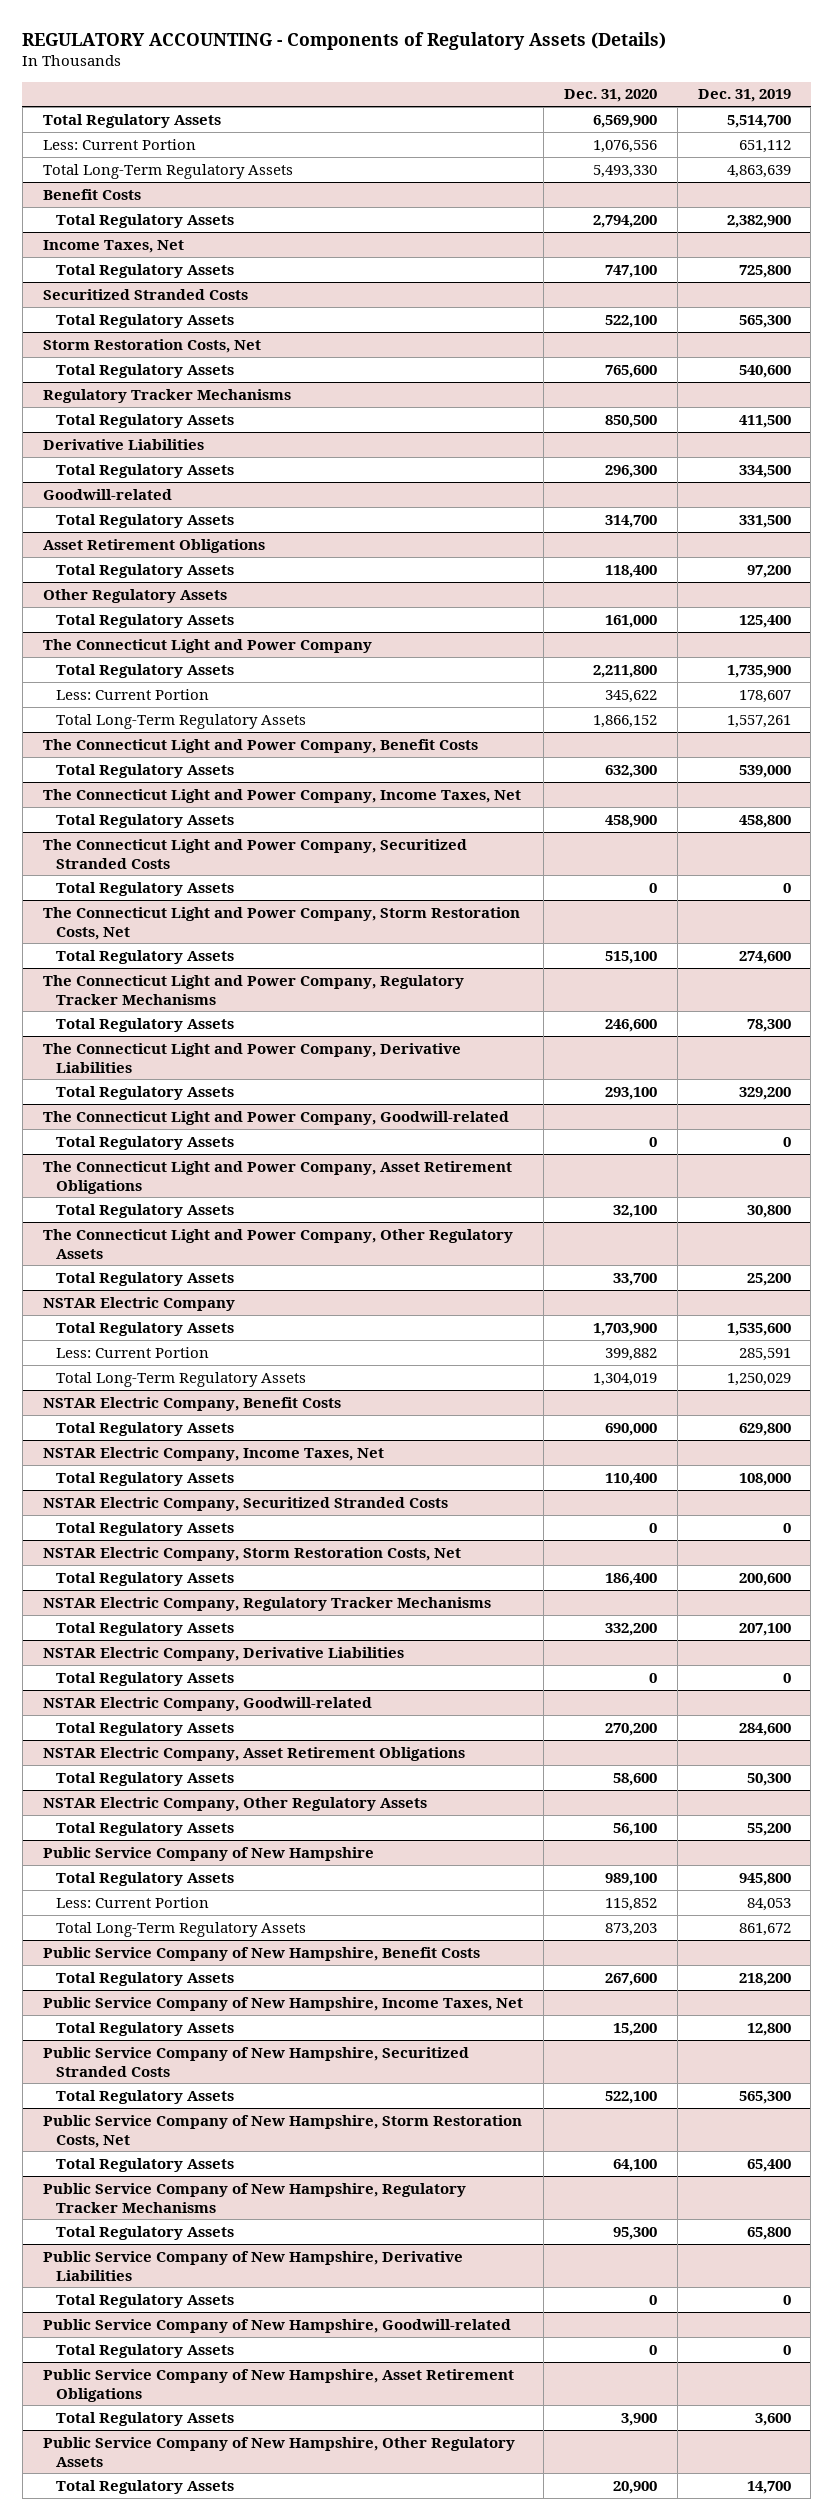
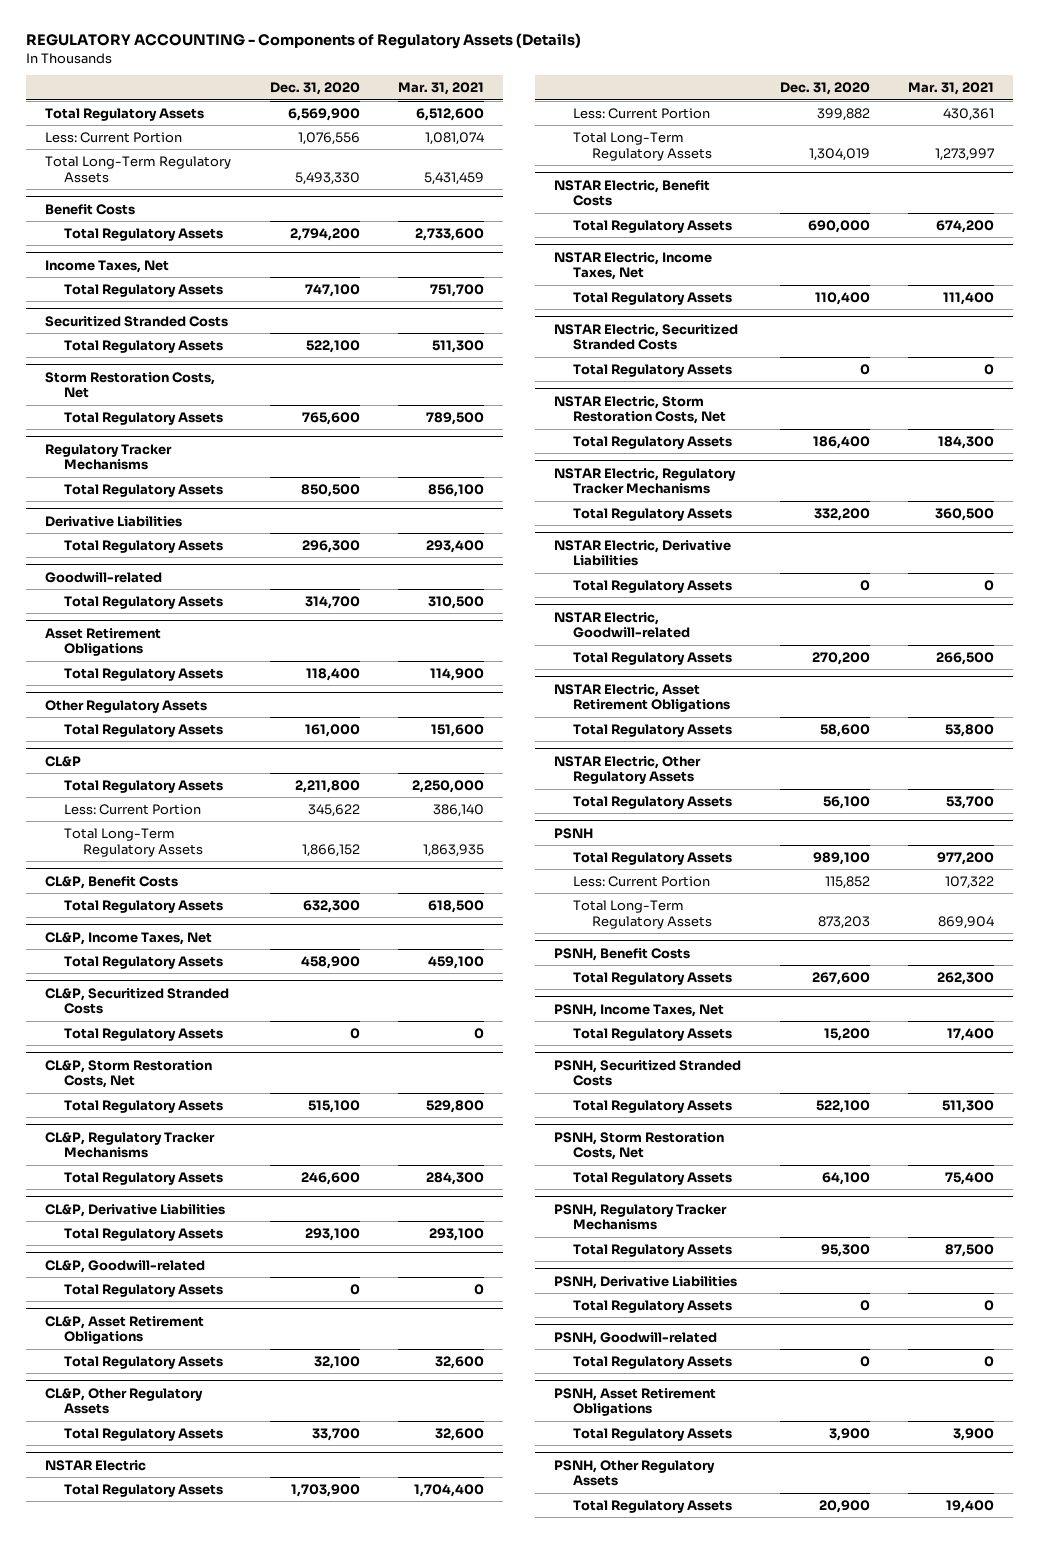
[697,89,791,103] Dec. 31, 2019 -> none
none -> [398,82,485,96] Mar. 31, 2021
[42,638,372,653] The Connecticut Light and Power Company -> [44,755,81,767] CL&P
[42,738,478,753] The Connecticut Light and Power Company, Benefit Costs -> none
none -> [44,875,178,889] CL&P, Benefit Costs
[42,788,521,803] The Connecticut Light and Power Company, Income Taxes, Net -> none
none -> [44,931,212,945] CL&P, Income Taxes, Net
[42,838,467,869] The Connecticut Light and Power Company, Securitized Stranded Costs -> none
none -> [44,987,229,1015] CL&P, Securitized Stranded Costs
[42,906,520,940] The Connecticut Light and Power Company, Storm Restoration Costs, Net -> none
none -> [44,1059,212,1089] CL&P, Storm Restoration Costs, Net
[42,974,464,1005] The Connecticut Light and Power Company, Regulatory Tracker Mechanisms -> none
none -> [44,1131,215,1159] CL&P, Regulatory Tracker Mechanisms
[42,1042,461,1073] The Connecticut Light and Power Company, Derivative Liabilities -> none
none -> [44,1203,225,1217] CL&P, Derivative Liabilities
[42,1110,509,1125] The Connecticut Light and Power Company, Goodwill-related -> none
none -> [44,1259,205,1273] CL&P, Goodwill-related
[42,1160,512,1194] The Connecticut Light and Power Company, Asset Retirement Obligations -> none
none -> [44,1315,204,1345] CL&P, Asset Retirement Obligations
[42,1228,513,1259] The Connecticut Light and Power Company, Other Regulatory Assets -> none
none -> [44,1387,203,1415] CL&P, Other Regulatory Assets
[42,1296,235,1311] NSTAR Electric Company -> [44,1459,146,1471] NSTAR Electric
[42,1396,341,1411] NSTAR Electric Company, Benefit Costs -> [554,179,711,207] NSTAR Electric, Benefit Costs
[42,1446,384,1461] NSTAR Electric Company, Income Taxes, Net -> [554,251,713,281] NSTAR Electric, Income Taxes, Net
[42,1496,448,1511] NSTAR Electric Company, Securitized Stranded Costs -> [554,323,739,351] NSTAR Electric, Securitized Stranded Costs
[42,1546,461,1561] NSTAR Electric Company, Storm Restoration Costs, Net -> [554,395,727,425] NSTAR Electric, Storm Restoration Costs, Net
[42,1596,491,1611] NSTAR Electric Company, Regulatory Tracker Mechanisms -> [554,467,737,495] NSTAR Electric, Regulatory Tracker Mechanisms
[42,1646,404,1661] NSTAR Electric Company, Derivative Liabilities -> [554,539,732,567] NSTAR Electric, Derivative Liabilities
[42,1696,372,1711] NSTAR Electric Company, Goodwill-related -> [554,611,691,639] NSTAR Electric, Goodwill-related
[42,1746,465,1761] NSTAR Electric Company, Asset Retirement Obligations -> [554,683,731,713] NSTAR Electric, Asset Retirement Obligations
[42,1796,427,1811] NSTAR Electric Company, Other Regulatory Assets -> [554,755,702,785] NSTAR Electric, Other Regulatory Assets
[42,1846,374,1861] Public Service Company of New Hampshire -> [554,827,594,839] PSNH
[42,1946,480,1961] Public Service Company of New Hampshire, Benefit Costs -> none
none -> [554,947,691,961] PSNH, Benefit Costs
[42,1996,523,2011] Public Service Company of New Hampshire, Income Taxes, Net -> none
none -> [554,1003,725,1017] PSNH, Income Taxes, Net
[42,2046,469,2077] Public Service Company of New Hampshire, Securitized Stranded Costs -> none
none -> [554,1059,742,1087] PSNH, Securitized Stranded Costs
[42,2114,522,2148] Public Service Company of New Hampshire, Storm Restoration Costs, Net -> none
none -> [554,1131,725,1161] PSNH, Storm Restoration Costs, Net
[42,2182,466,2213] Public Service Company of New Hampshire, Regulatory Tracker Mechanisms -> none
none -> [554,1203,728,1231] PSNH, Regulatory Tracker Mechanisms
[42,2250,463,2281] Public Service Company of New Hampshire, Derivative Liabilities -> none
none -> [554,1275,738,1289] PSNH, Derivative Liabilities
[42,2318,511,2333] Public Service Company of New Hampshire, Goodwill-related -> none
none -> [554,1331,718,1345] PSNH, Goodwill-related
[42,2368,514,2402] Public Service Company of New Hampshire, Asset Retirement Obligations -> none
none -> [554,1387,717,1417] PSNH, Asset Retirement Obligations
[42,2436,515,2467] Public Service Company of New Hampshire, Other Regulatory Assets -> none
none -> [554,1459,716,1487] PSNH, Other Regulatory Assets

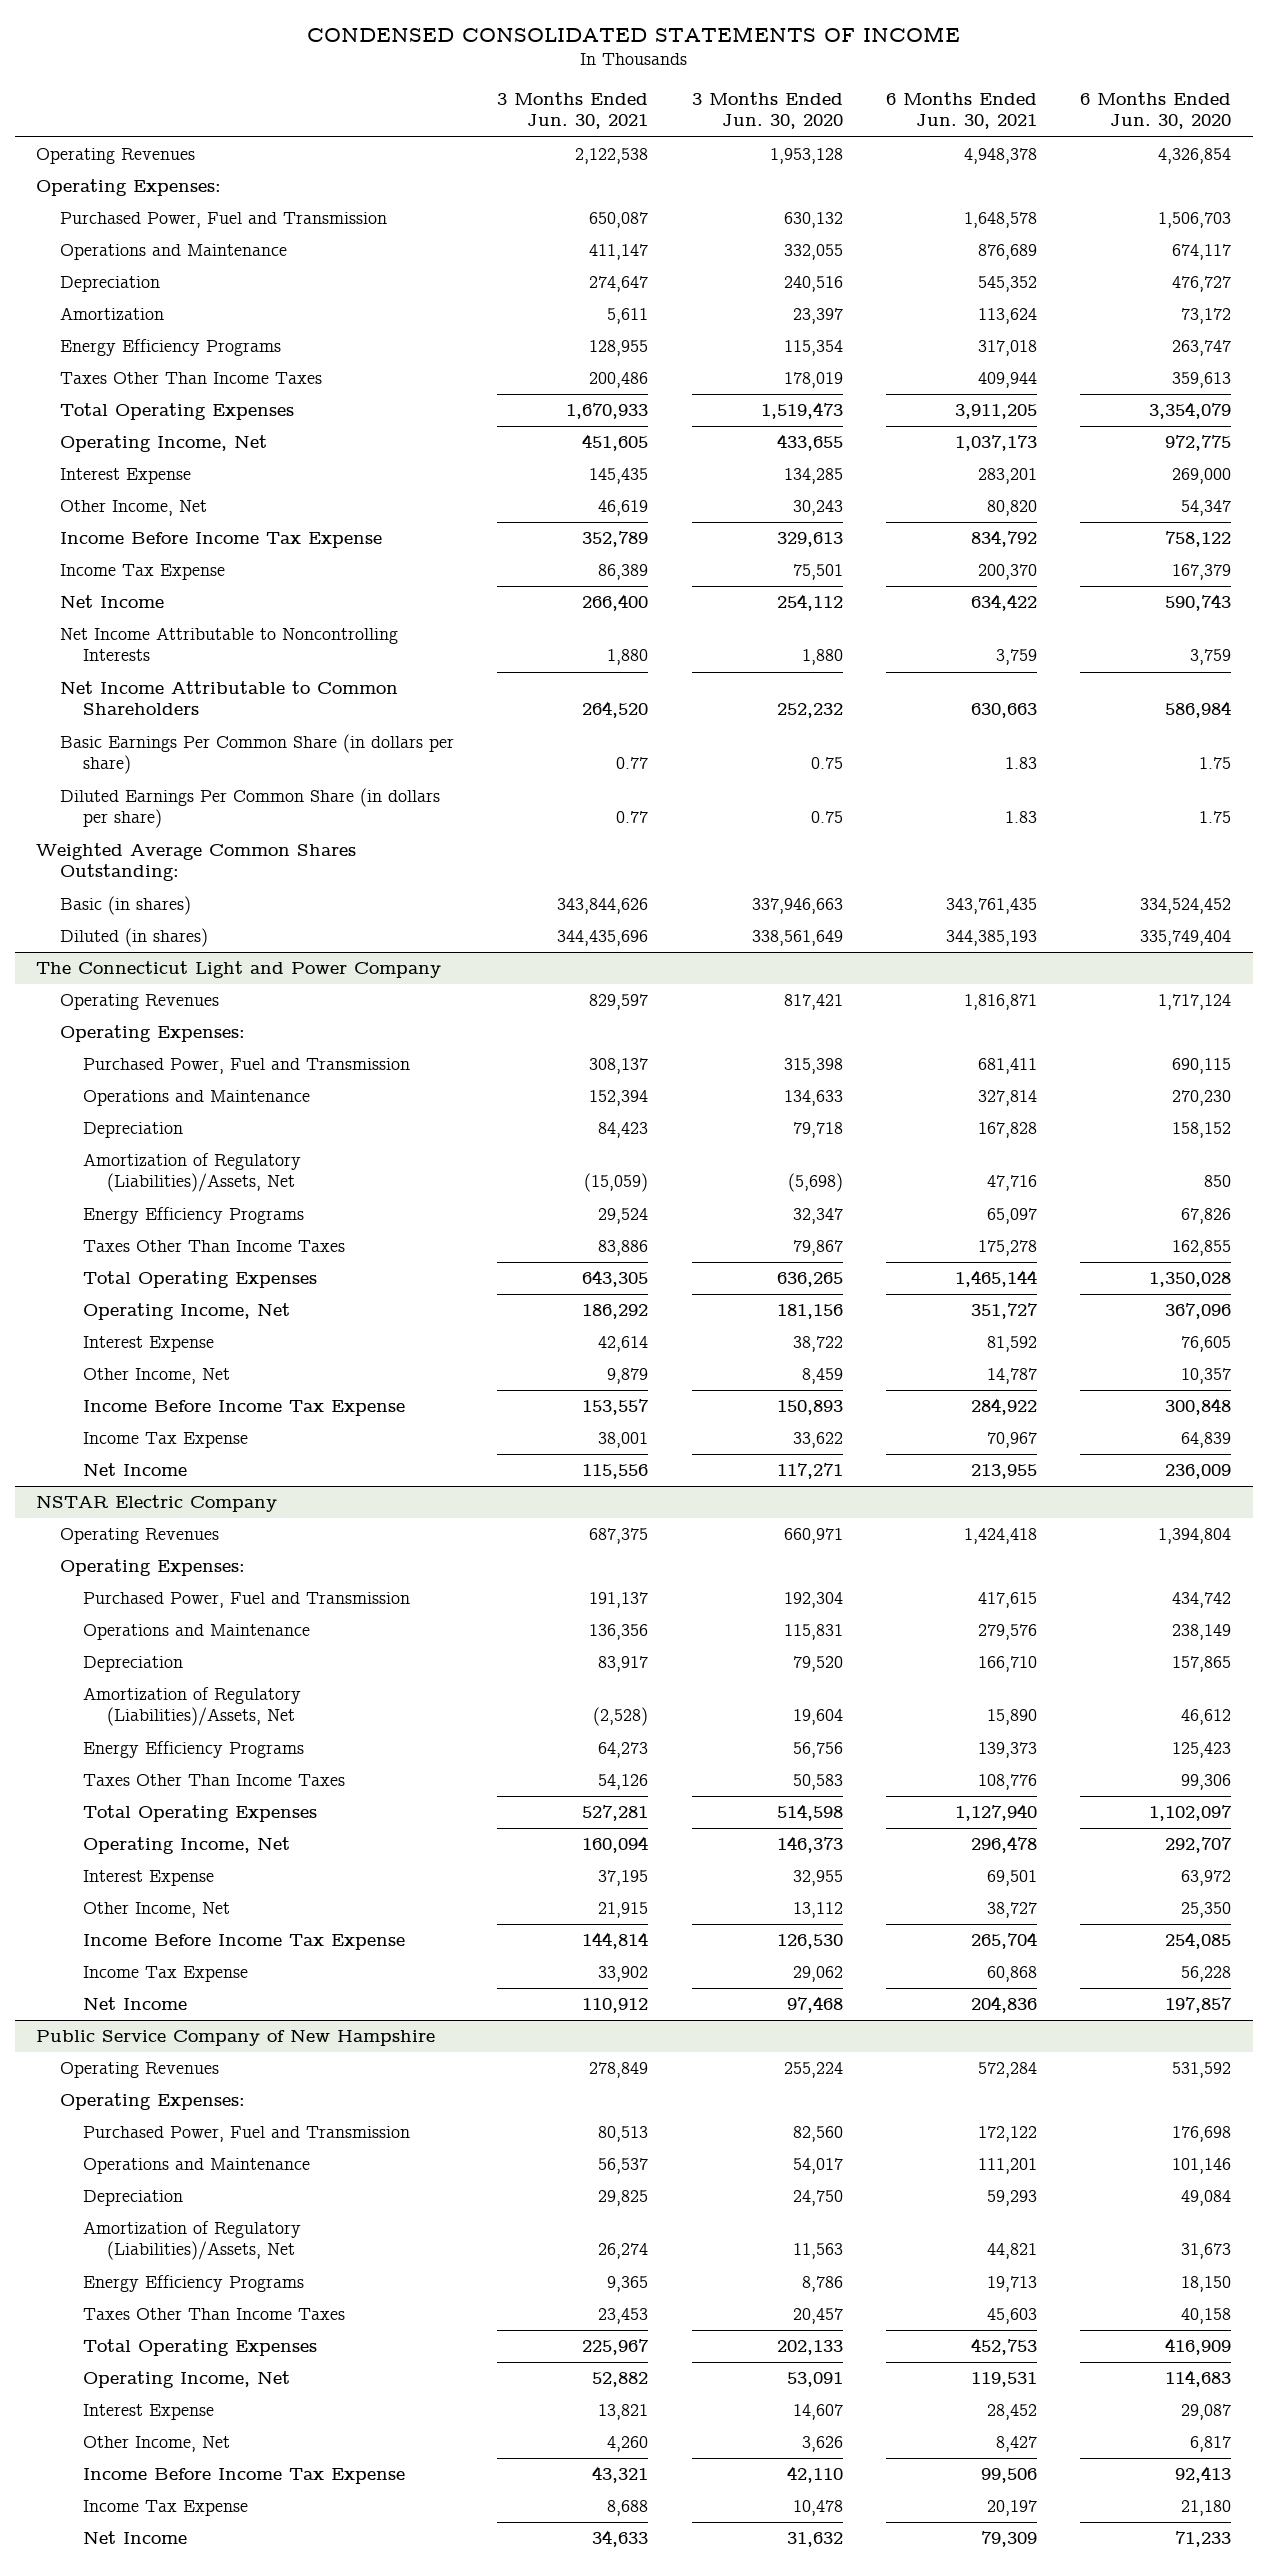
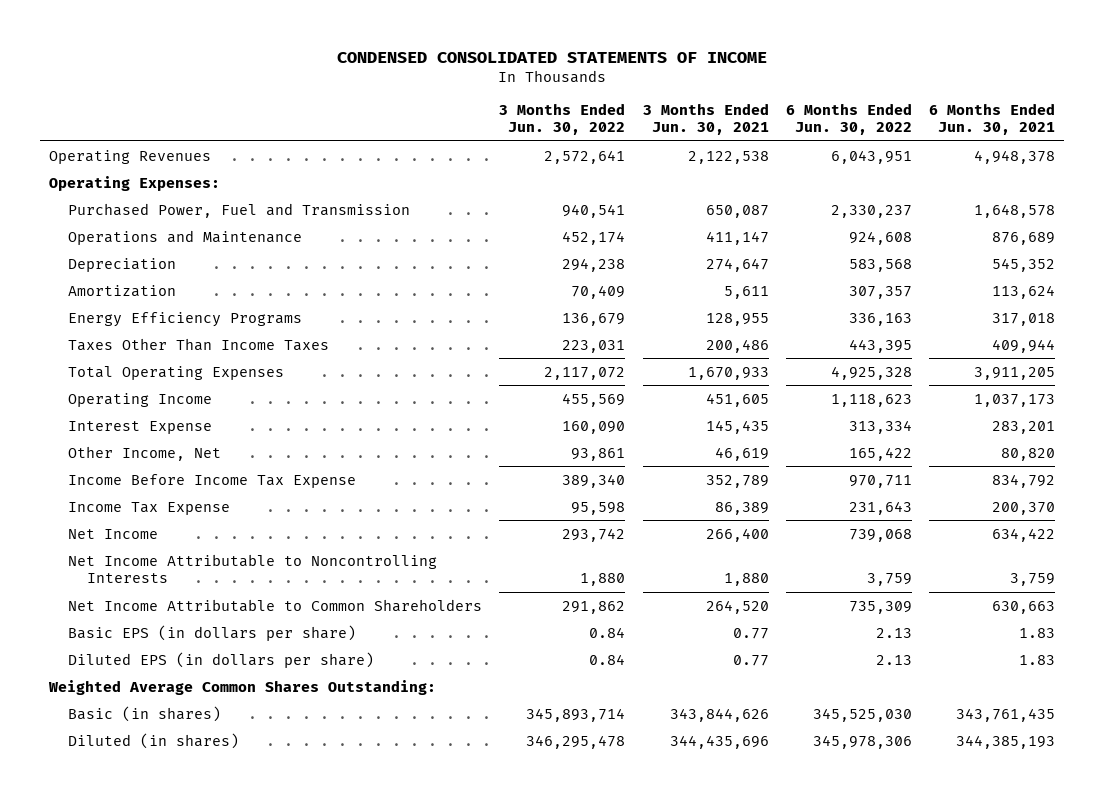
[691,92,843,130] 3 Months Ended Jun. 30, 2020 -> none
[1080,92,1232,130] 6 Months Ended Jun. 30, 2020 -> none
none -> [499,102,626,136] 3 Months Ended Jun. 30, 2022
none -> [785,102,912,136] 6 Months Ended Jun. 30, 2022
[59,435,267,453] Operating Income, Net -> [67,392,212,407] Operating Income
[59,734,454,775] Basic Earnings Per Common Share (in dollars per share) -> [67,624,356,641] Basic EPS (in dollars per share)
[59,788,440,829] Diluted Earnings Per Common Share (in dollars per share) -> [67,651,374,668] Diluted EPS (in dollars per share)
[36,961,442,979] The Connecticut Light and Power Company -> none
[59,994,219,1011] Operating Revenues -> none
[59,1025,245,1043] Operating Expenses: -> none
[83,1058,411,1075] Purchased Power, Fuel and Transmission -> none
[83,1090,311,1107] Operations and Maintenance -> none
[83,1122,184,1139] Depreciation -> none
[83,1153,302,1193] Amortization of Regulatory (Liabilities)/Assets, Net -> none
[83,1207,305,1225] Energy Efficiency Programs -> none
[83,1240,346,1253] Taxes Other Than Income Taxes -> none
[83,1271,318,1289] Total Operating Expenses -> none
[83,1303,291,1321] Operating Income, Net -> none
[83,1336,215,1353] Interest Expense -> none
[83,1368,231,1385] Other Income, Net -> none
[83,1400,406,1417] Income Before Income Tax Expense -> none
[83,1432,249,1449] Income Tax Expense -> none
[83,1463,188,1477] Net Income -> none
[36,1495,278,1513] NSTAR Electric Company -> none
[59,1528,219,1545] Operating Revenues -> none
[59,1559,245,1577] Operating Expenses: -> none
[83,1592,411,1609] Purchased Power, Fuel and Transmission -> none
[83,1624,311,1641] Operations and Maintenance -> none
[83,1656,184,1673] Depreciation -> none
[83,1687,302,1727] Amortization of Regulatory (Liabilities)/Assets, Net -> none
[83,1741,305,1759] Energy Efficiency Programs -> none
[83,1774,346,1787] Taxes Other Than Income Taxes -> none
[83,1805,318,1823] Total Operating Expenses -> none
[83,1837,291,1855] Operating Income, Net -> none
[83,1870,215,1887] Interest Expense -> none
[83,1902,231,1919] Other Income, Net -> none
[83,1934,406,1951] Income Before Income Tax Expense -> none
[83,1966,249,1983] Income Tax Expense -> none
[83,1997,188,2011] Net Income -> none
[36,2029,436,2047] Public Service Company of New Hampshire -> none
[59,2062,219,2079] Operating Revenues -> none
[59,2093,245,2111] Operating Expenses: -> none
[83,2126,411,2143] Purchased Power, Fuel and Transmission -> none
[83,2158,311,2175] Operations and Maintenance -> none
[83,2190,184,2207] Depreciation -> none
[83,2221,302,2261] Amortization of Regulatory (Liabilities)/Assets, Net -> none
[83,2275,305,2293] Energy Efficiency Programs -> none
[83,2308,346,2321] Taxes Other Than Income Taxes -> none
[83,2339,318,2357] Total Operating Expenses -> none
[83,2371,291,2389] Operating Income, Net -> none
[83,2404,215,2421] Interest Expense -> none
[83,2436,231,2453] Other Income, Net -> none
[83,2468,406,2485] Income Before Income Tax Expense -> none
[83,2500,249,2517] Income Tax Expense -> none
[83,2531,188,2545] Net Income -> none

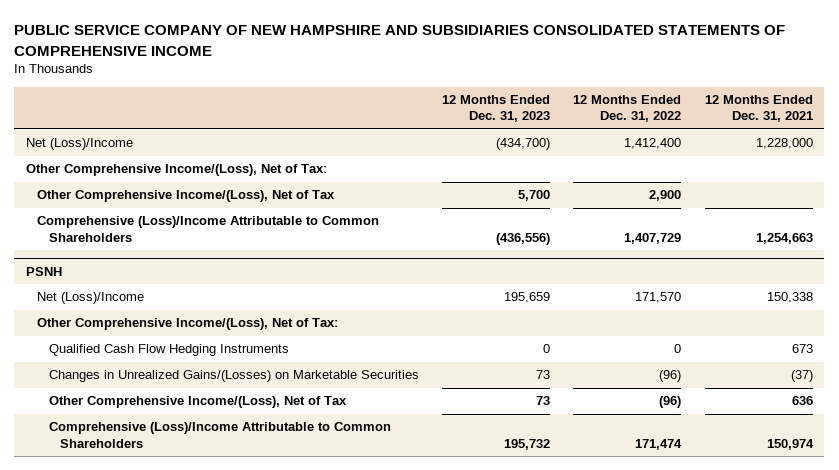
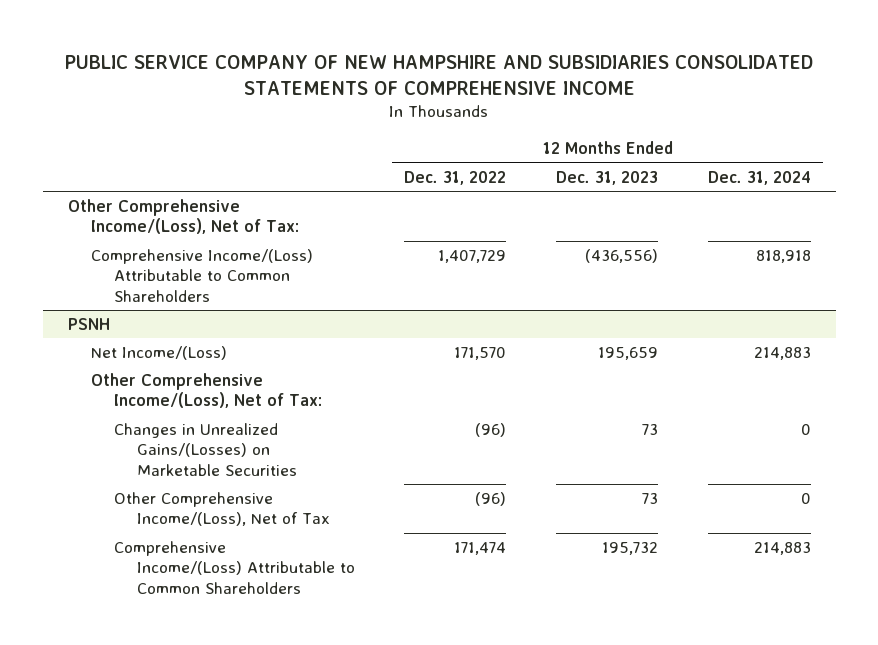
[704,95,813,123] 12 Months Ended Dec. 31, 2021 -> none
none -> [707,170,811,185] Dec. 31, 2024
[26,138,134,151] Net (Loss)/Income -> none
[37,190,336,203] Other Comprehensive Income/(Loss), Net of Tax -> none
[37,216,380,242] Comprehensive (Loss)/Income Attributable to Common Shareholders -> [90,248,313,302] Comprehensive Income/(Loss) Attributable to Common Shareholders
[37,292,145,305] Net (Loss)/Income -> [90,345,227,360] Net Income/(Loss)
[48,344,289,357] Qualified Cash Flow Hedging Instruments -> none
[48,422,391,448] Comprehensive (Loss)/Income Attributable to Common Shareholders -> [113,540,355,594] Comprehensive Income/(Loss) Attributable to Common Shareholders

